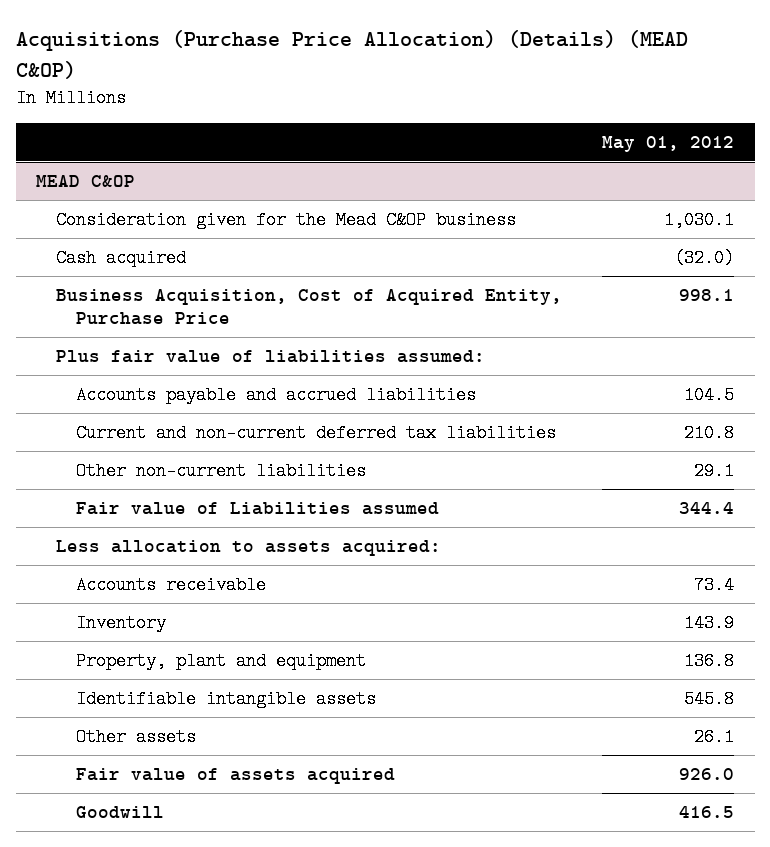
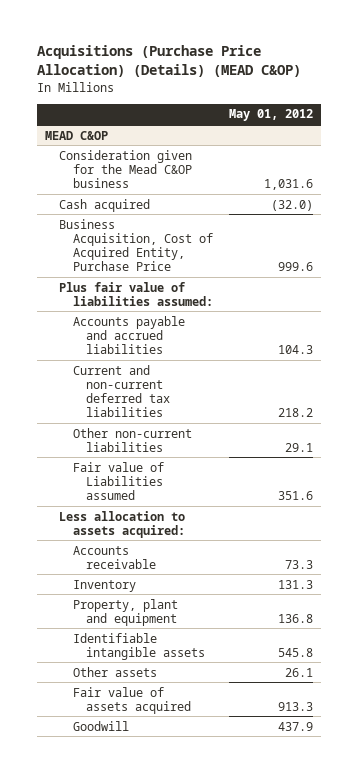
[664,210,735,229] 1,030.1 -> [263,179,313,191] 1,031.6
[679,288,735,301] 998.1 -> [277,262,313,272] 999.6
[684,385,735,404] 104.5 -> [277,345,313,355] 104.3
[684,423,735,442] 210.8 -> [277,408,313,418] 218.2
[679,501,735,514] 344.4 -> [277,491,313,501] 351.6
[694,575,735,594] 73.4 -> [284,559,313,569] 73.3
[684,613,735,632] 143.9 -> [277,579,313,589] 131.3
[679,767,735,780] 926.0 -> [277,701,313,711] 913.3
[679,805,735,818] 416.5 -> [277,721,313,731] 437.9

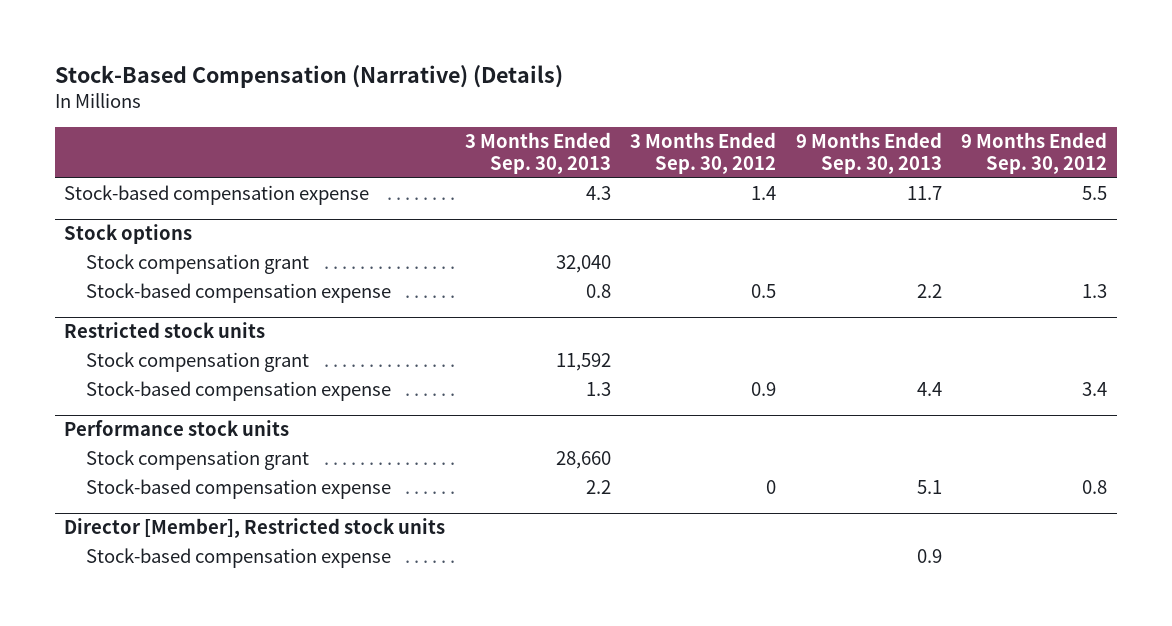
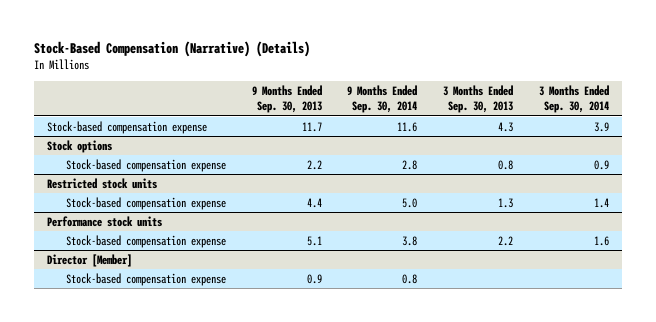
[630,132,777,175] 3 Months Ended Sep. 30, 2012 -> none
[961,132,1108,175] 9 Months Ended Sep. 30, 2012 -> none
none -> [347,85,418,114] 9 Months Ended Sep. 30, 2014
none -> [539,85,610,114] 3 Months Ended Sep. 30, 2014
[86,254,310,275] Stock compensation grant -> none
[86,352,310,373] Stock compensation grant -> none
[86,450,310,471] Stock compensation grant -> none
[64,518,446,539] Director [Member], Restricted stock units -> none
none -> [47,253,133,267] Director [Member]

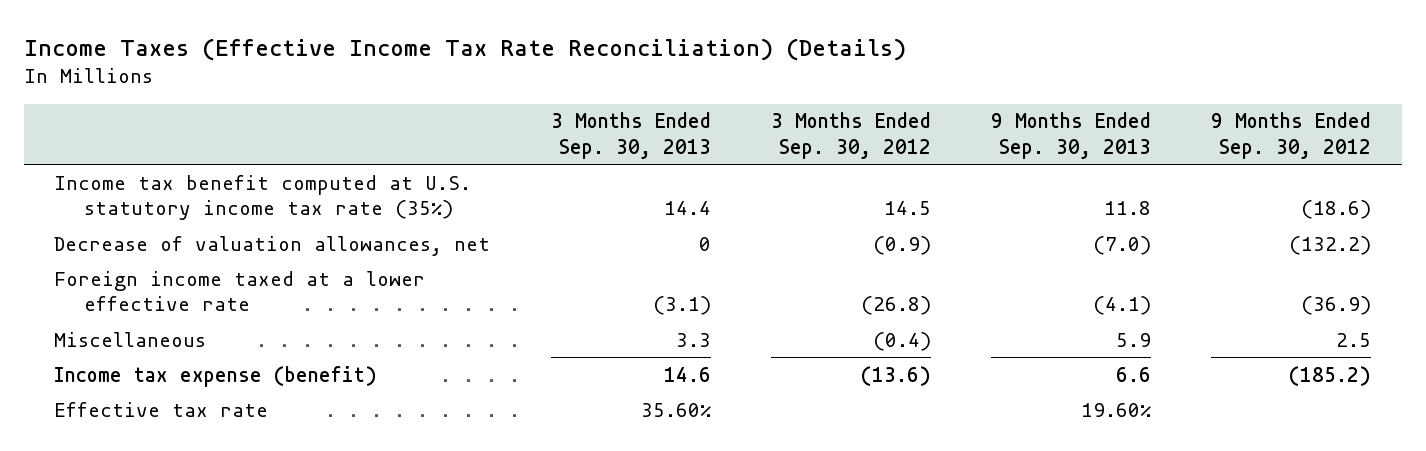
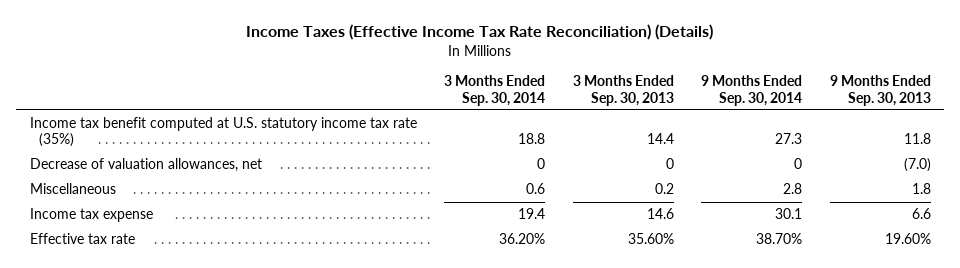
[770,112,931,159] 3 Months Ended Sep. 30, 2012 -> none
[1211,112,1372,159] 9 Months Ended Sep. 30, 2012 -> none
none -> [444,75,546,106] 3 Months Ended Sep. 30, 2014
none -> [701,75,803,106] 9 Months Ended Sep. 30, 2014
[54,270,426,312] Foreign income taxed at a lower effective rate -> none
[675,332,711,347] 3.3 -> [654,183,674,195] 0.2
[1116,332,1152,347] 5.9 -> [911,183,931,195] 1.8
[54,365,378,387] Income tax expense (benefit) -> [29,208,153,223] Income tax expense

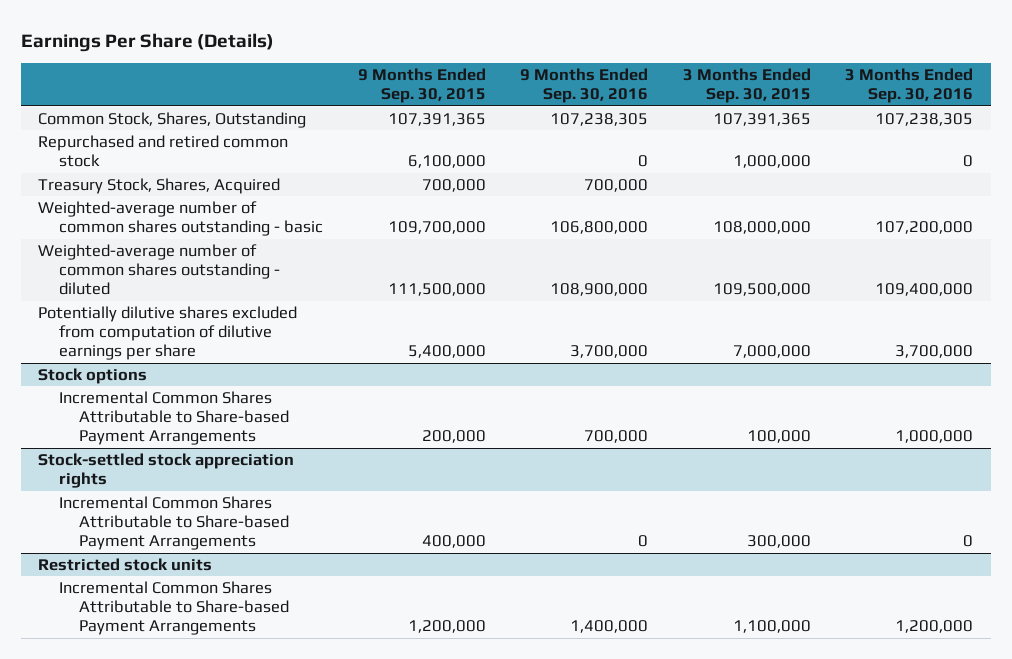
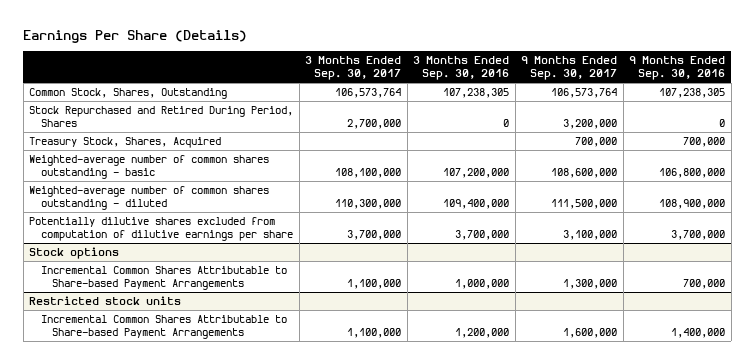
[357,68,486,104] 9 Months Ended Sep. 30, 2015 -> none
[682,68,811,104] 3 Months Ended Sep. 30, 2015 -> none
none -> [305,56,402,81] 3 Months Ended Sep. 30, 2017
none -> [521,56,618,81] 9 Months Ended Sep. 30, 2017
[38,135,289,168] Repurchased and retired common stock -> [29,106,294,128] Stock Repurchased and Retired During Period, Shares
[38,453,295,489] Stock-settled stock appreciation rights -> none
[58,496,290,551] Incremental Common Shares Attributable to Share-based Payment Arrangements -> none

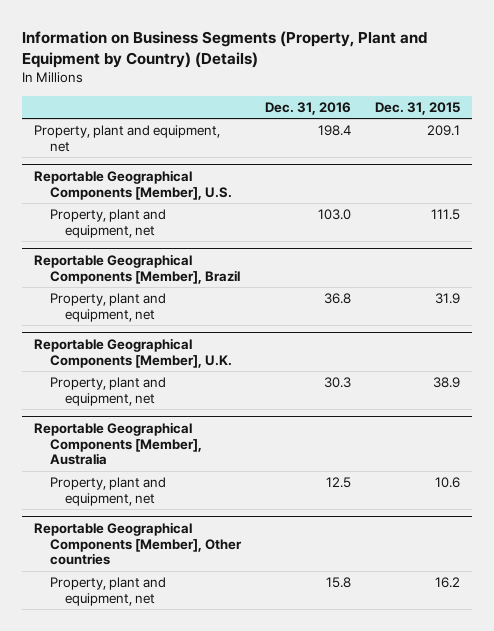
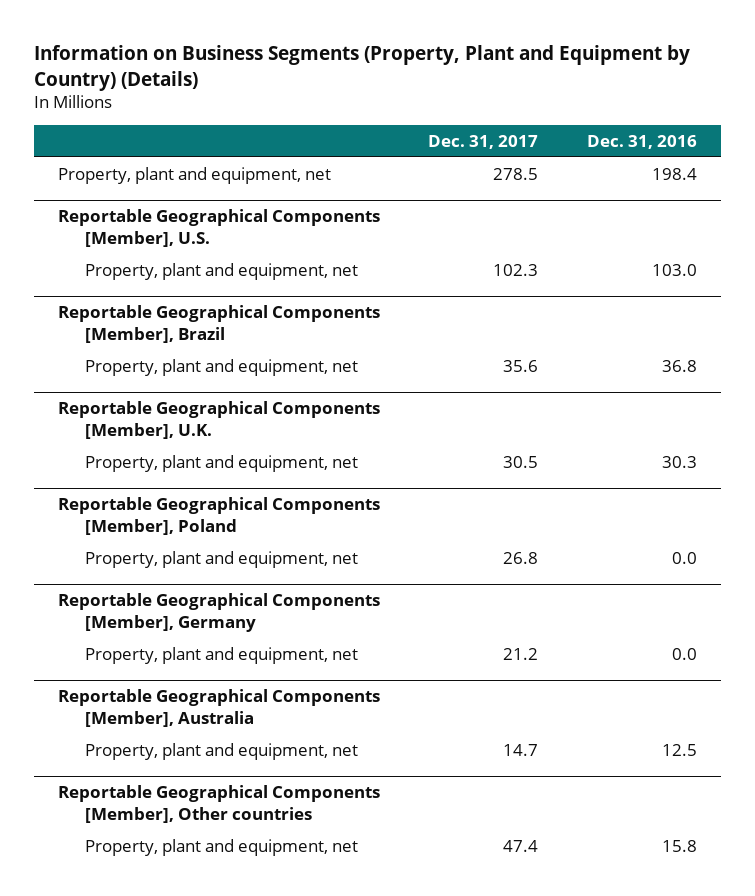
[375,101,461,115] Dec. 31, 2015 -> none
none -> [428,134,539,149] Dec. 31, 2017
none -> [58,497,381,535] Reportable Geographical Components [Member], Poland
none -> [84,550,358,568] Property, plant and equipment, net
none -> [58,593,381,632] Reportable Geographical Components [Member], Germany
none -> [84,646,358,664] Property, plant and equipment, net

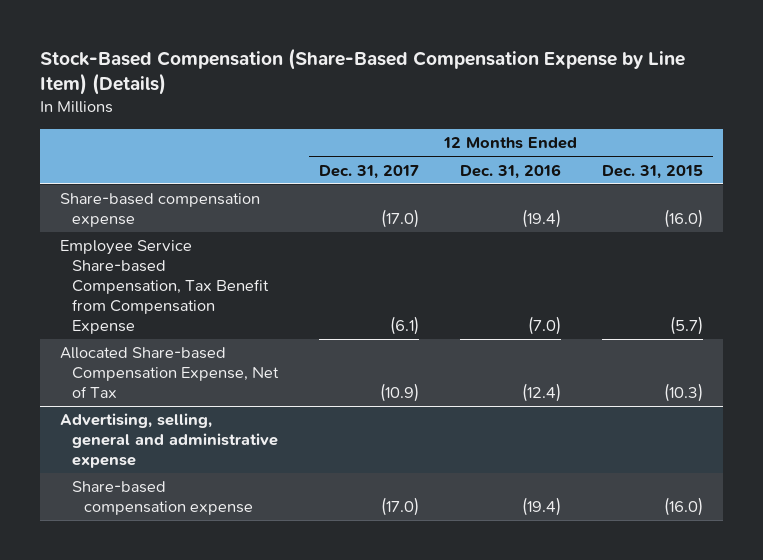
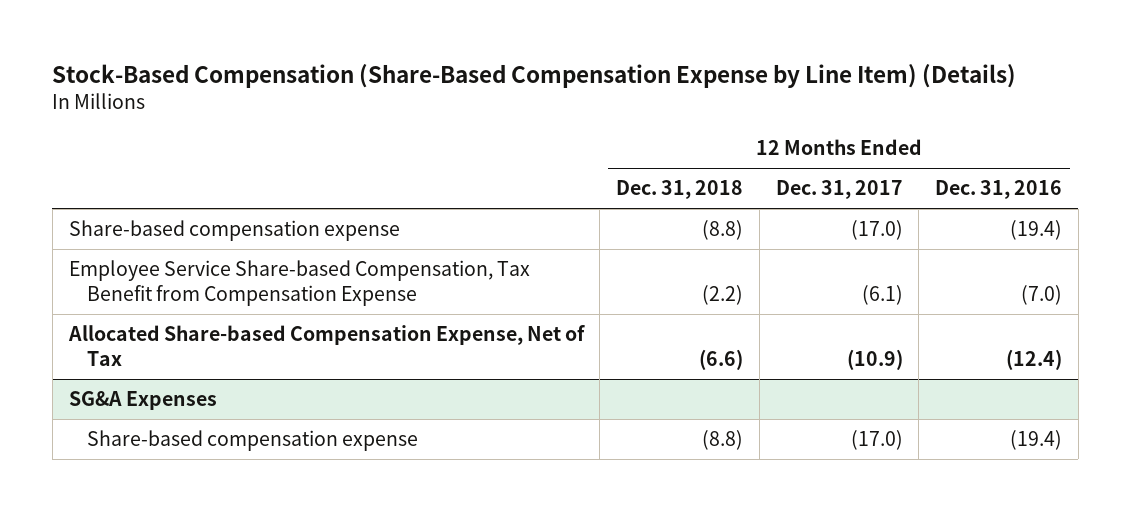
[601,164,703,179] Dec. 31, 2015 -> none
none -> [616,180,744,200] Dec. 31, 2018
[59,413,279,469] Advertising, selling, general and administrative expense -> [68,391,217,411] SG&A Expenses

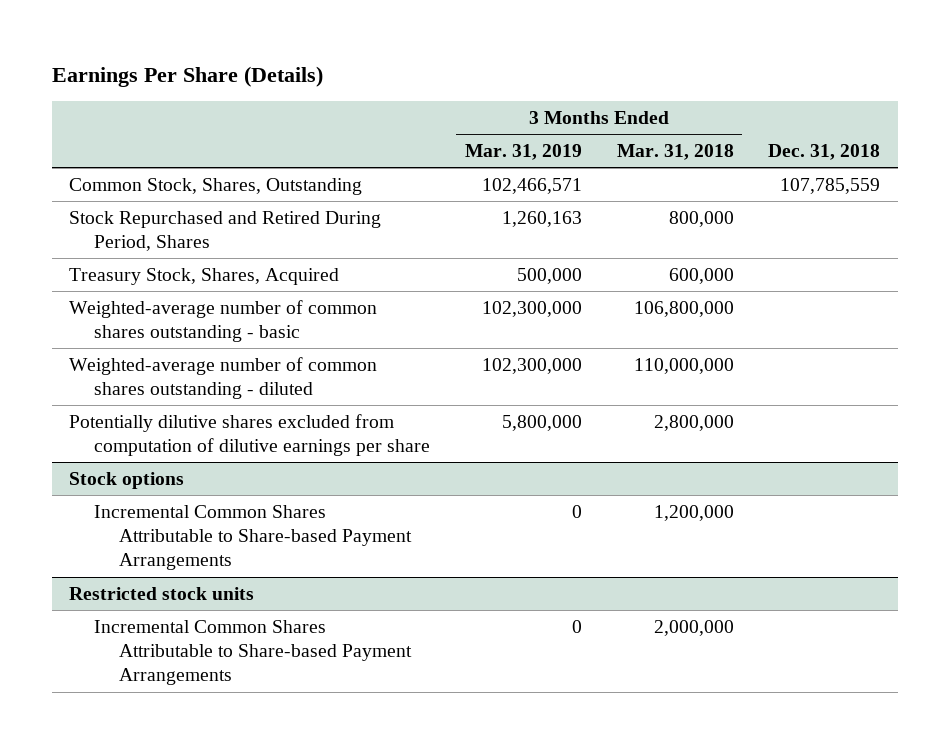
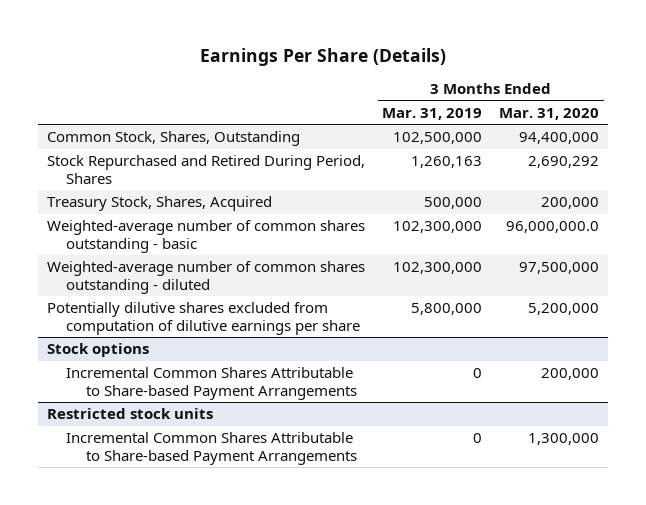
[616,144,734,161] Mar. 31, 2018 -> none
[768,144,881,161] Dec. 31, 2018 -> none
none -> [499,108,600,121] Mar. 31, 2020
[481,177,582,194] 102,466,571 -> [393,132,483,145] 102,500,000

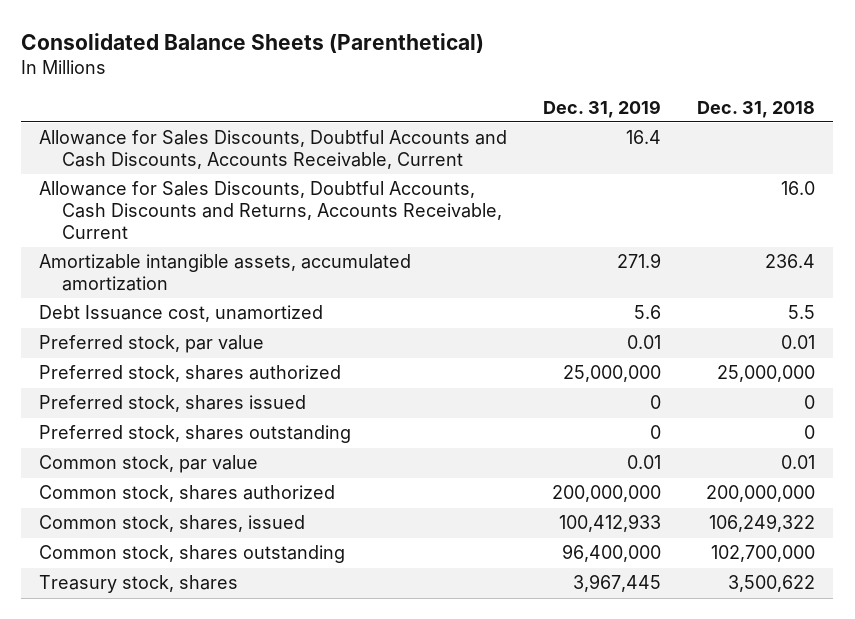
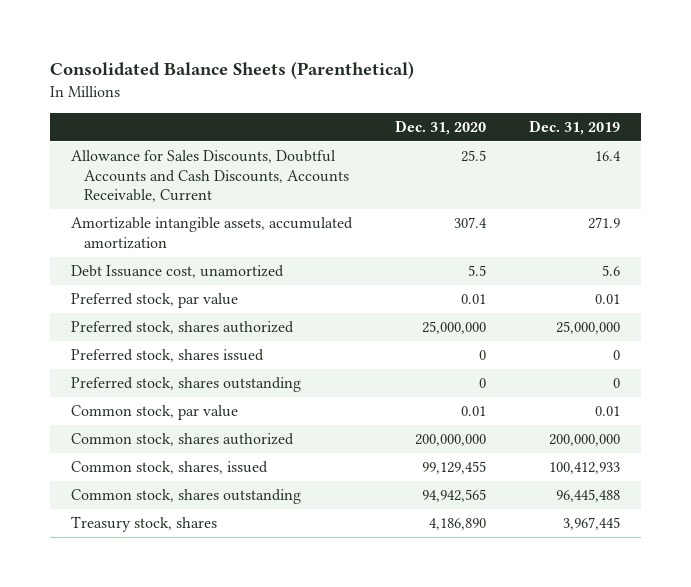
[697,100,816,118] Dec. 31, 2018 -> none
none -> [395,120,487,136] Dec. 31, 2020
[39,181,502,239] Allowance for Sales Discounts, Doubtful Accounts, Cash Discounts and Returns, Accounts Receivable, Current -> none
[562,544,662,563] 96,400,000 -> [556,489,621,503] 96,445,488

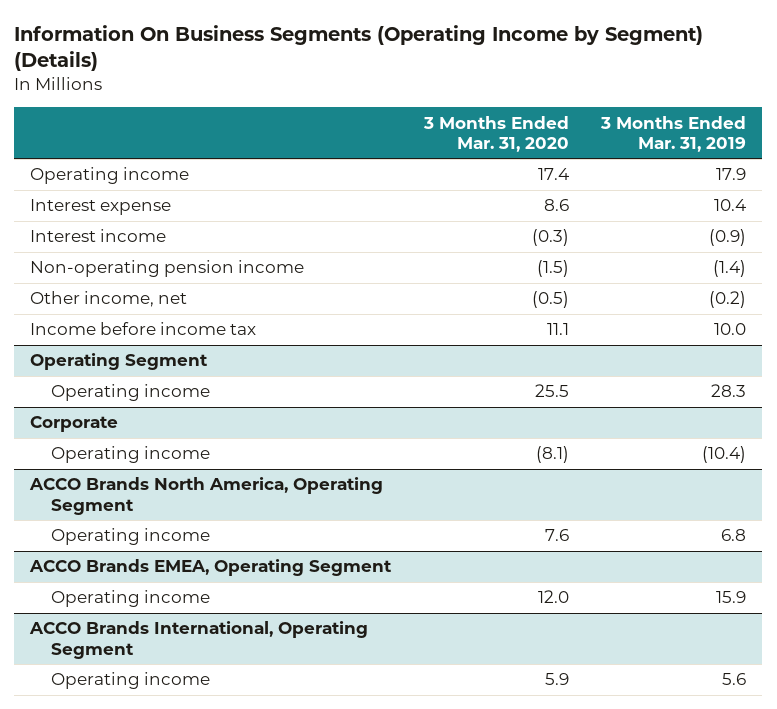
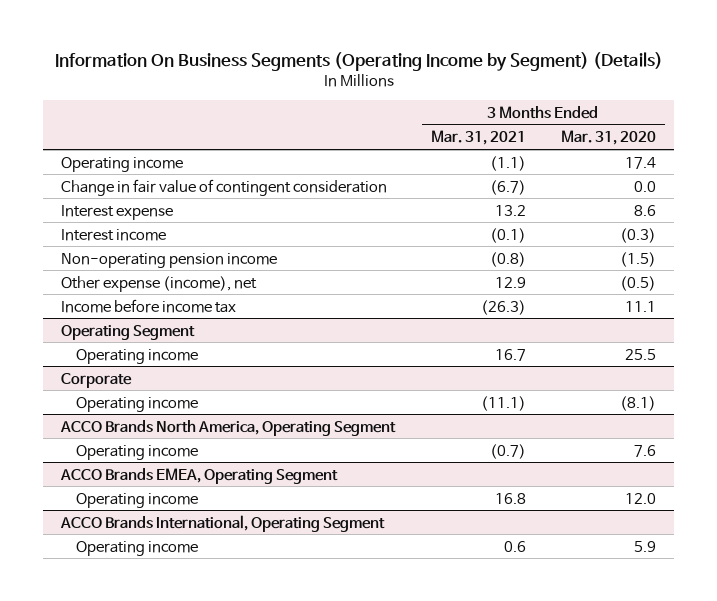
[600,115,747,153] 3 Months Ended Mar. 31, 2019 -> none
none -> [430,130,526,146] Mar. 31, 2021
none -> [60,178,387,196] Change in fair value of contingent consideration
[30,291,188,308] Other income, net -> [60,275,257,292] Other expense (income), net

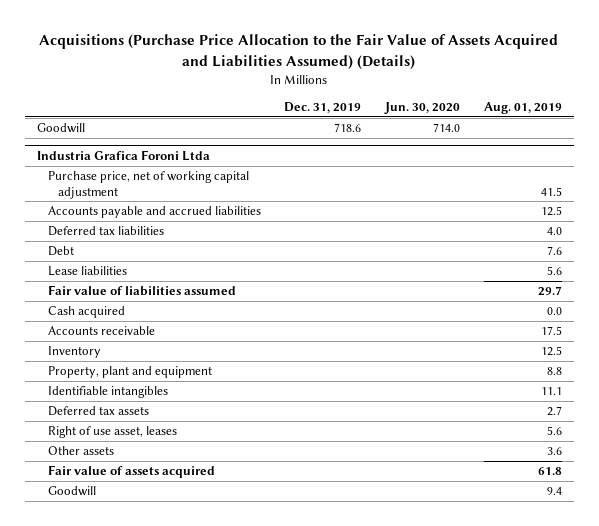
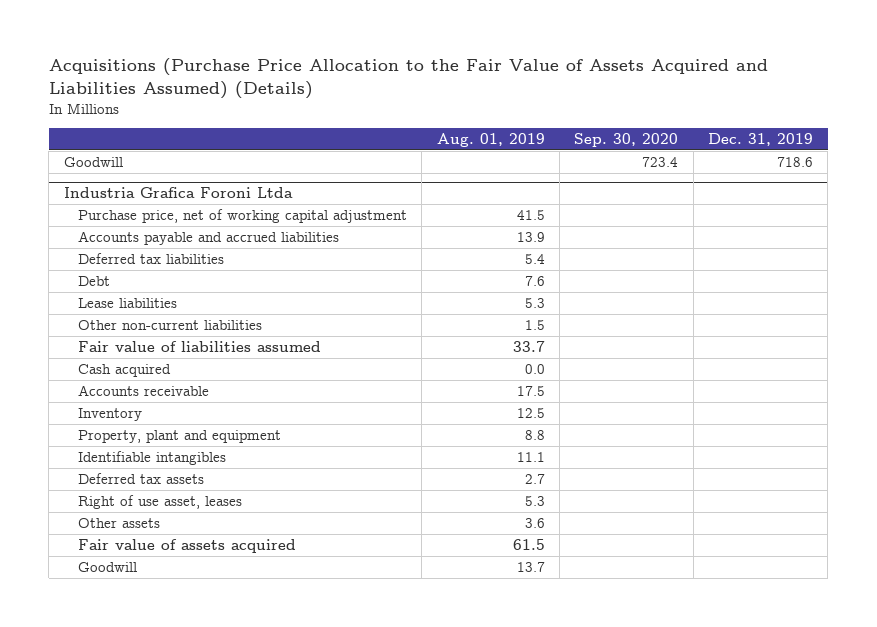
[384,101,461,114] Jun. 30, 2020 -> none
none -> [574,132,679,147] Sep. 30, 2020
[540,206,562,217] 12.5 -> [516,231,545,242] 13.9
[546,227,562,236] 4.0 -> [524,253,545,264] 5.4
[546,266,562,276] 5.6 -> [524,297,545,308] 5.3
none -> [77,319,262,330] Other non-current liabilities
[537,286,562,297] 29.7 -> [512,340,545,352] 33.7
[546,426,562,436] 5.6 -> [524,495,545,506] 5.3
[537,467,562,476] 61.8 -> [512,538,545,550] 61.5
[546,487,562,496] 9.4 -> [516,561,545,572] 13.7

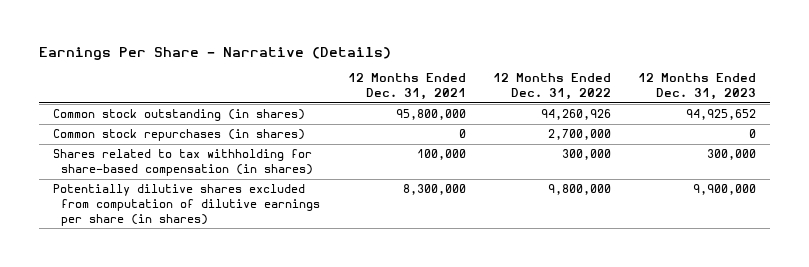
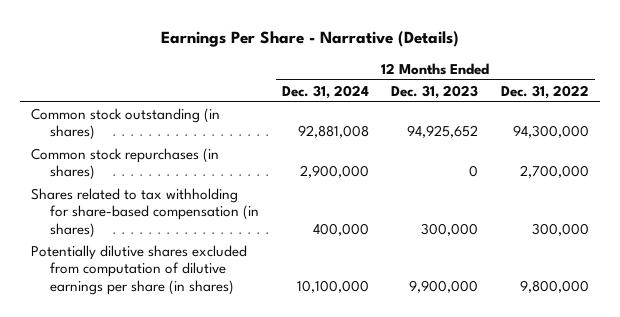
[347,73,466,100] 12 Months Ended Dec. 31, 2021 -> none
none -> [281,84,369,99] Dec. 31, 2024
[540,109,611,121] 94,260,926 -> [513,125,590,139] 94,300,000

